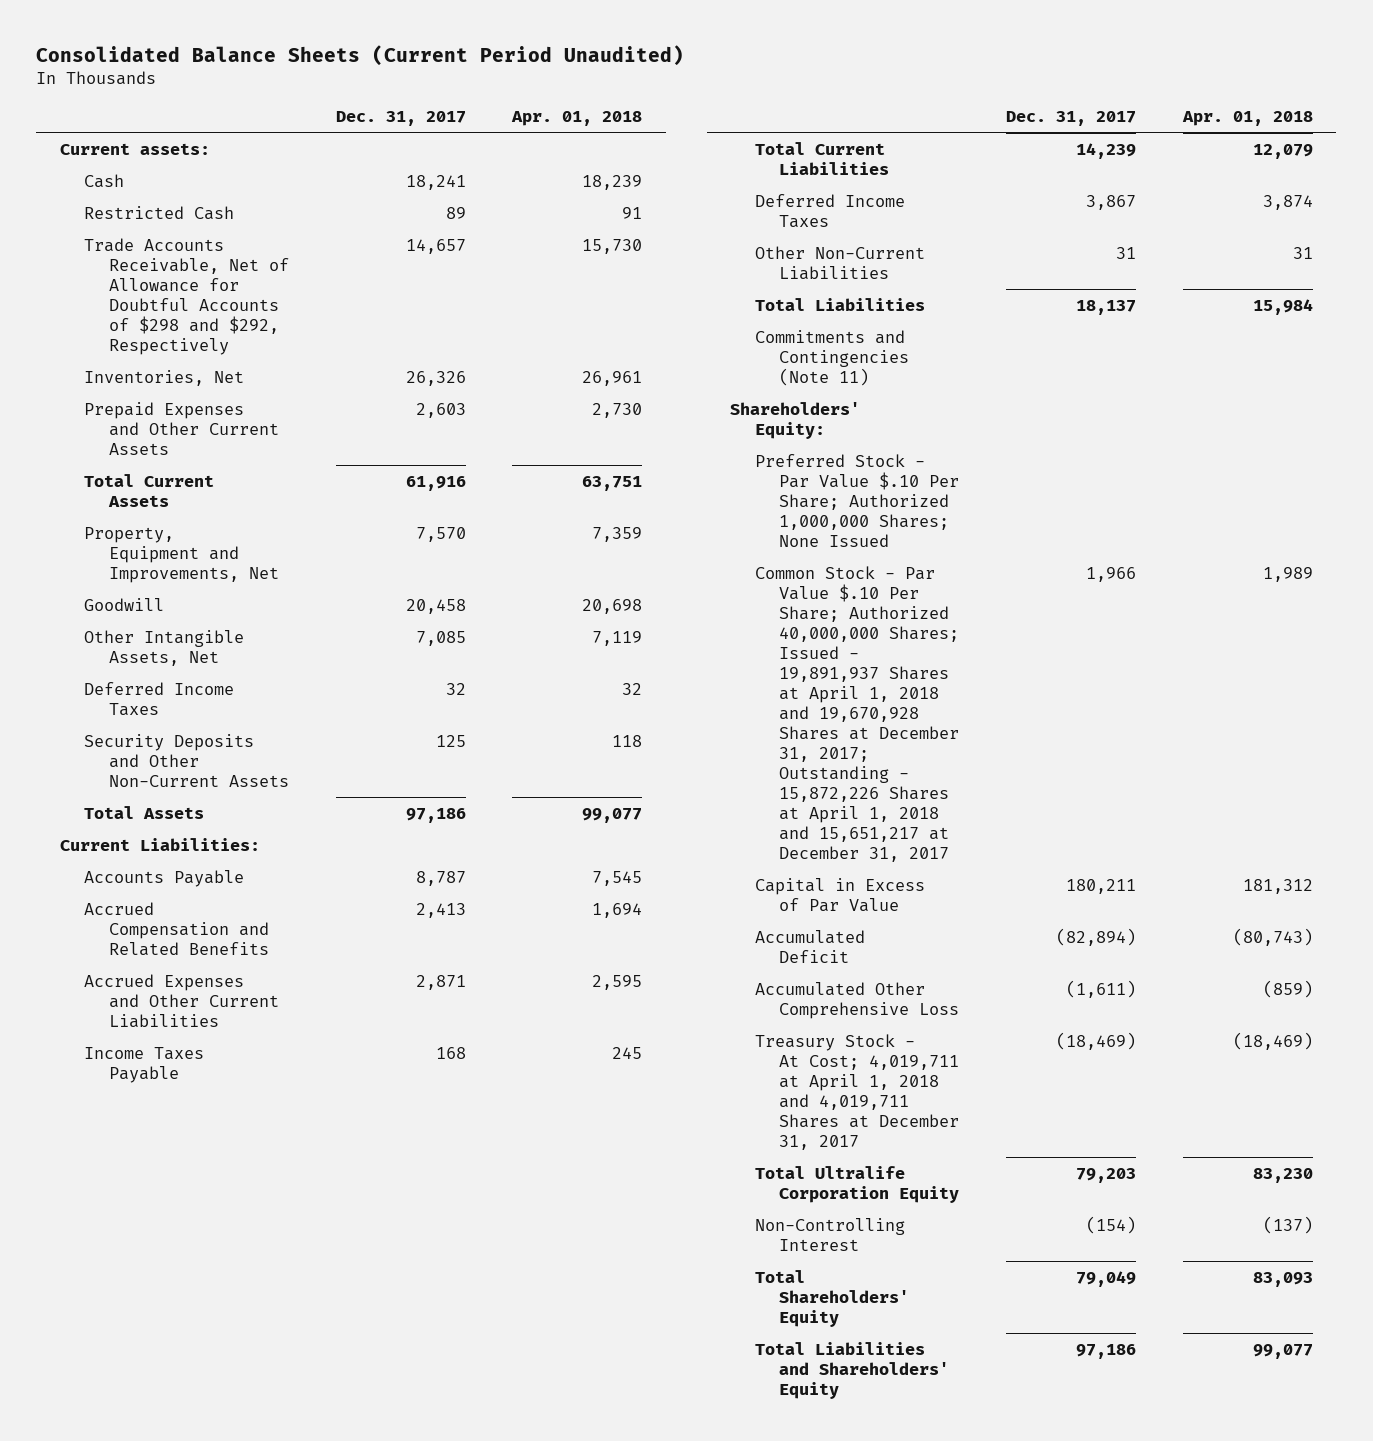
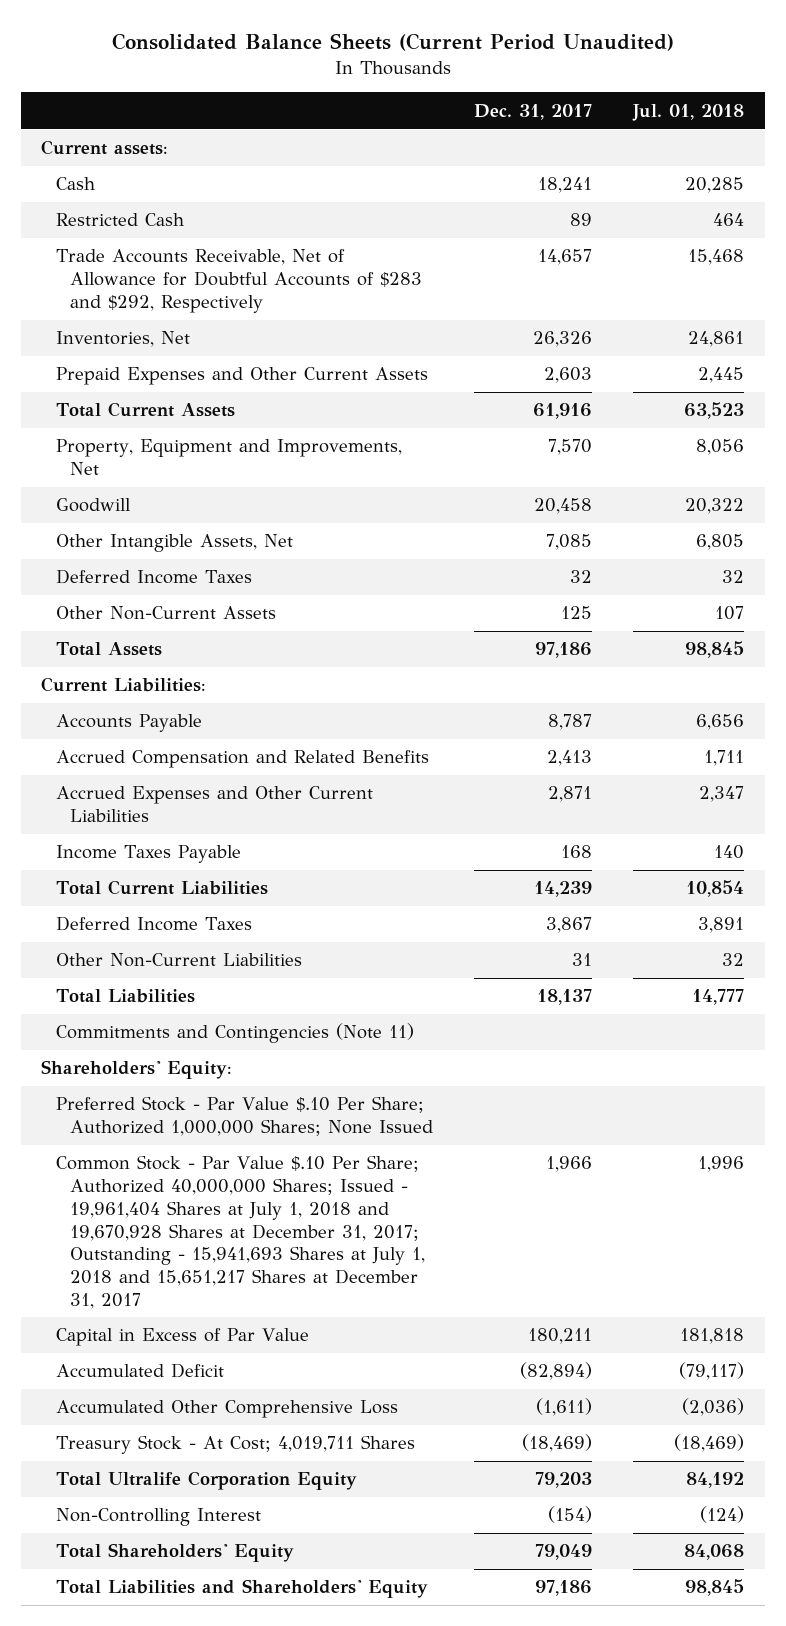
[511,111,643,127] Apr. 01, 2018 -> none
none -> [632,103,745,121] Jul. 01, 2018
[84,237,289,355] Trade Accounts Receivable, Net of Allowance for Doubtful Accounts of $298 and $292, Respectively -> [55,249,423,313] Trade Accounts Receivable, Net of Allowance for Doubtful Accounts of $283 and $292, Respectively
[84,733,289,787] Security Deposits and Other Non-Current Assets -> [55,606,276,621] Other Non-Current Assets
[754,565,960,862] Common Stock - Par Value $.10 Per Share; Authorized 40,000,000 Shares; Issued - 19,891,937 Shares at April 1, 2018 and 19,670,928 Shares at December 31, 2017; Outstanding - 15,872,226 Shares at April 1, 2018 and 15,651,217 at December 31, 2017 -> [55,1155,426,1309] Common Stock - Par Value $.10 Per Share; Authorized 40,000,000 Shares; Issued - 19,961,404 Shares at July 1, 2018 and 19,670,928 Shares at December 31, 2017; Outstanding - 15,941,693 Shares at July 1, 2018 and 15,651,217 Shares at December 31, 2017
[754,1033,960,1150] Treasury Stock - At Cost; 4,019,711 at April 1, 2018 and 4,019,711 Shares at December 31, 2017 -> [55,1435,415,1455] Treasury Stock - At Cost; 4,019,711 Shares

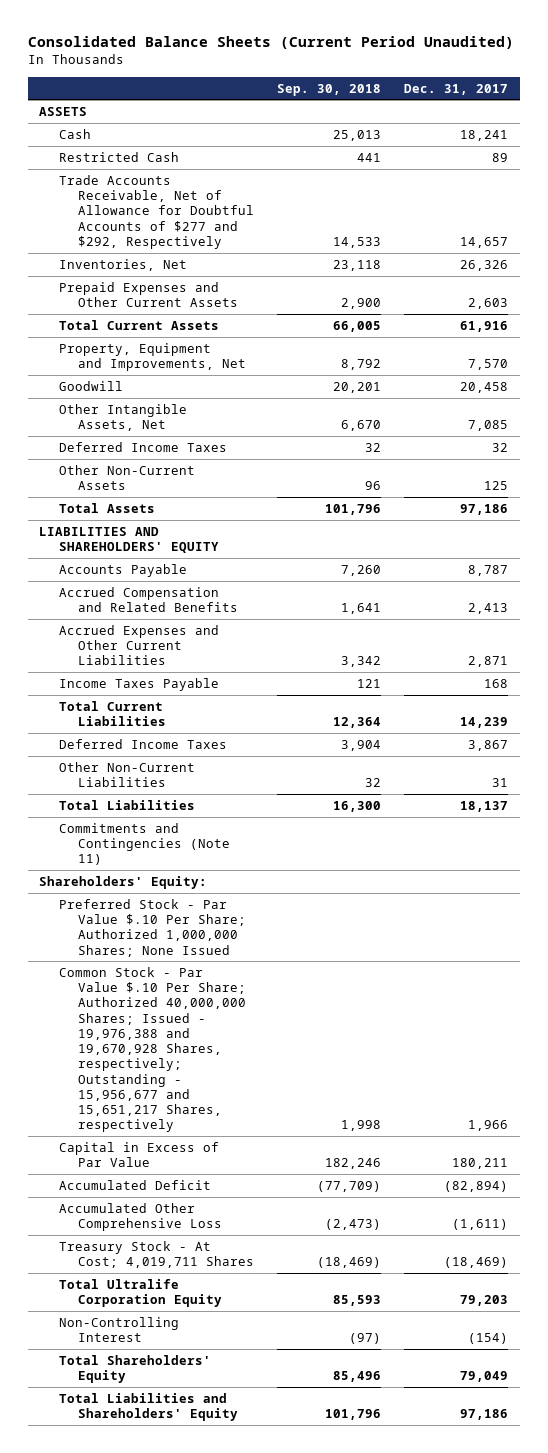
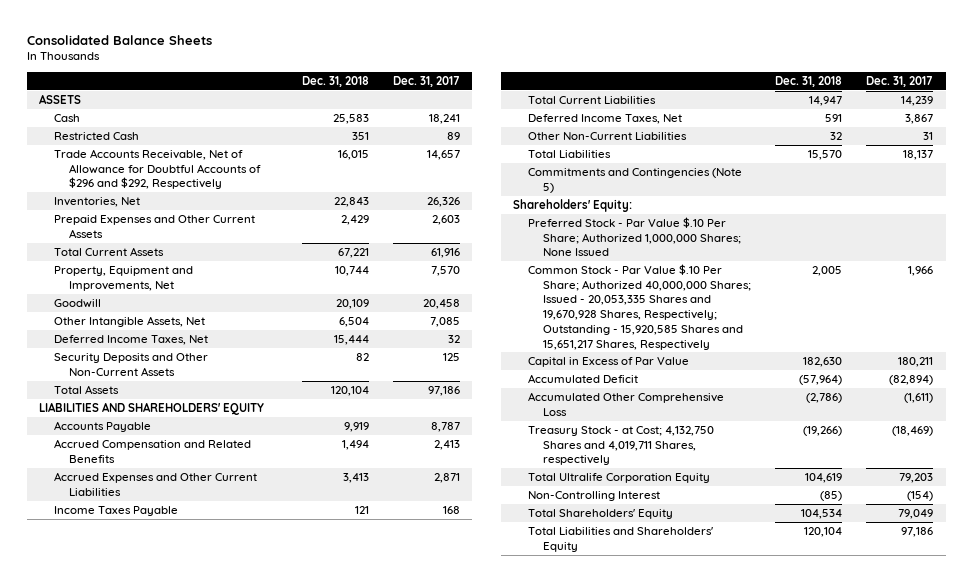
[28,36,515,50] Consolidated Balance Sheets (Current Period Unaudited) -> [27,34,213,45] Consolidated Balance Sheets
[277,83,382,96] Sep. 30, 2018 -> none
none -> [301,75,369,87] Dec. 31, 2018
[58,174,255,249] Trade Accounts Receivable, Net of Allowance for Doubtful Accounts of $277 and $292, Respectively -> [54,149,262,190] Trade Accounts Receivable, Net of Allowance for Doubtful Accounts of $296 and $292, Respectively
[58,441,227,452] Deferred Income Taxes -> [54,335,209,346] Deferred Income Taxes, Net
[58,464,195,491] Other Non-Current Assets -> [54,353,209,376] Security Deposits and Other Non-Current Assets
[58,738,227,749] Deferred Income Taxes -> [527,114,682,125] Deferred Income Taxes, Net
[58,822,231,866] Commitments and Contingencies (Note 11) -> [527,168,742,193] Commitments and Contingencies (Note 5)
[58,966,247,1133] Common Stock - Par Value $.10 Per Share; Authorized 40,000,000 Shares; Issued - 19,976,388 and 19,670,928 Shares, respectively; Outstanding - 15,956,677 and 15,651,217 Shares, respectively -> [527,264,751,350] Common Stock - Par Value $.10 Per Share; Authorized 40,000,000 Shares; Issued - 20,053,335 Shares and 19,670,928 Shares, Respectively; Outstanding - 15,920,585 Shares and 15,651,217 Shares, Respectively
[58,1240,255,1269] Treasury Stock - At Cost; 4,019,711 Shares -> [527,426,714,466] Treasury Stock - at Cost; 4,132,750 Shares and 4,019,711 Shares, respectively

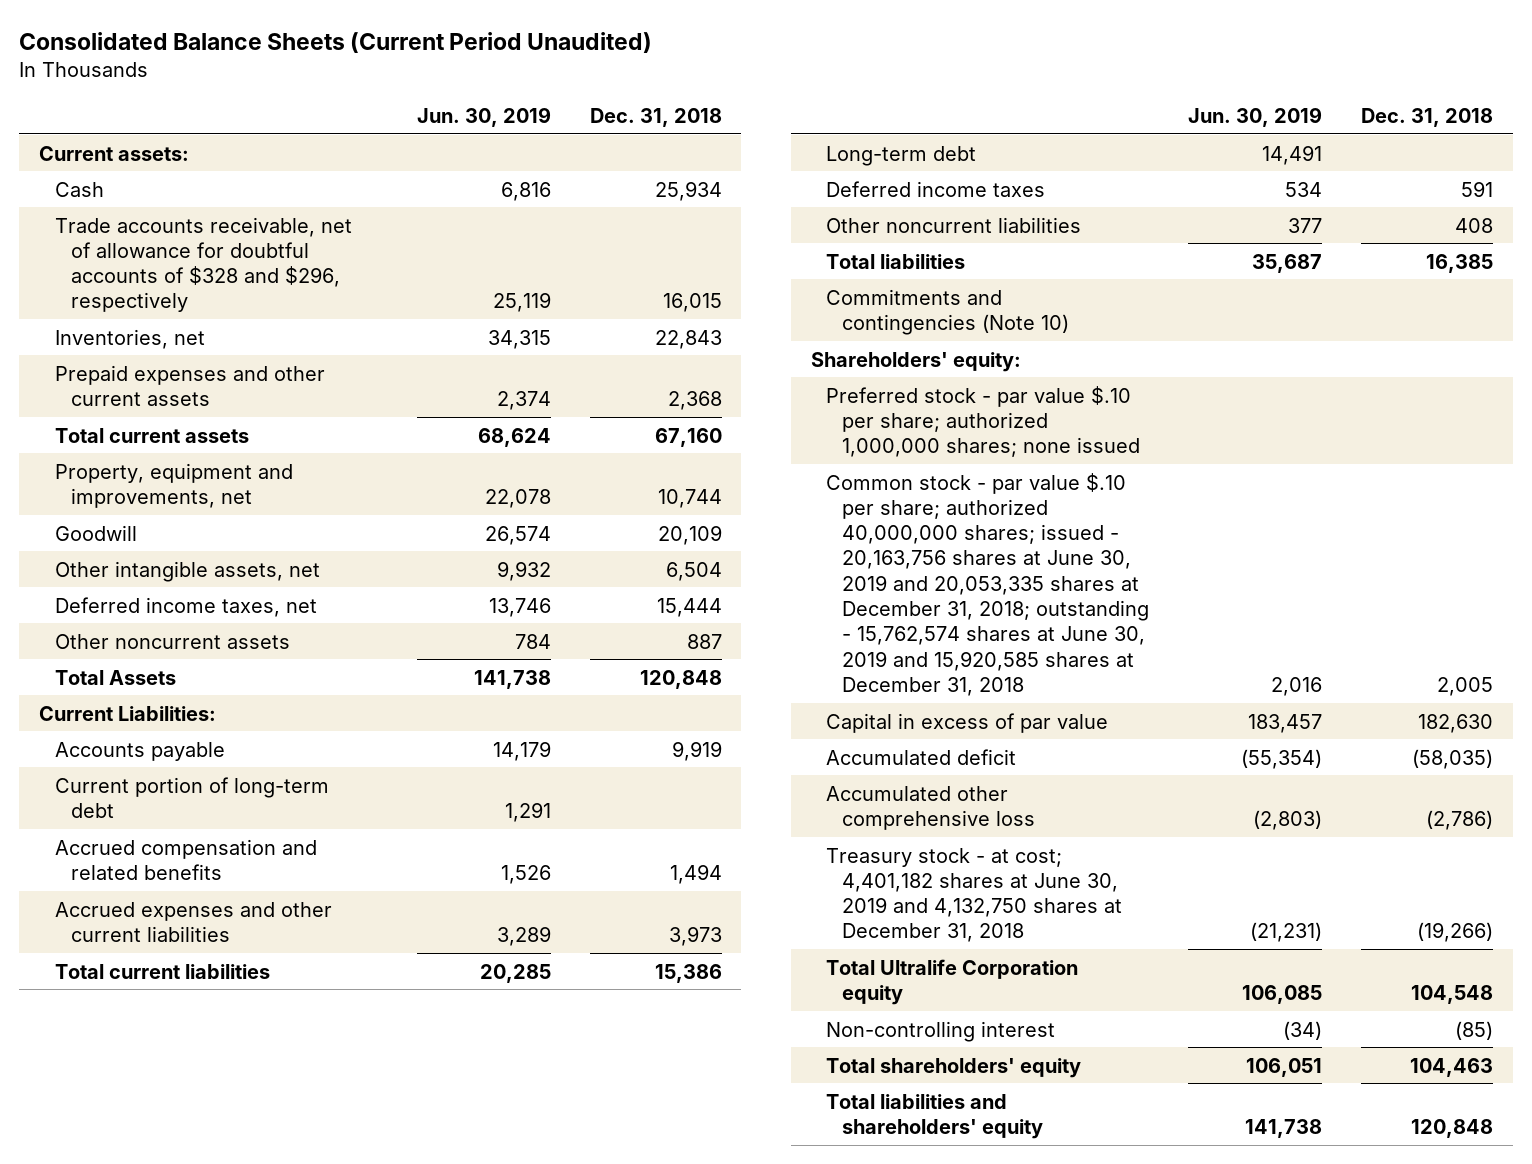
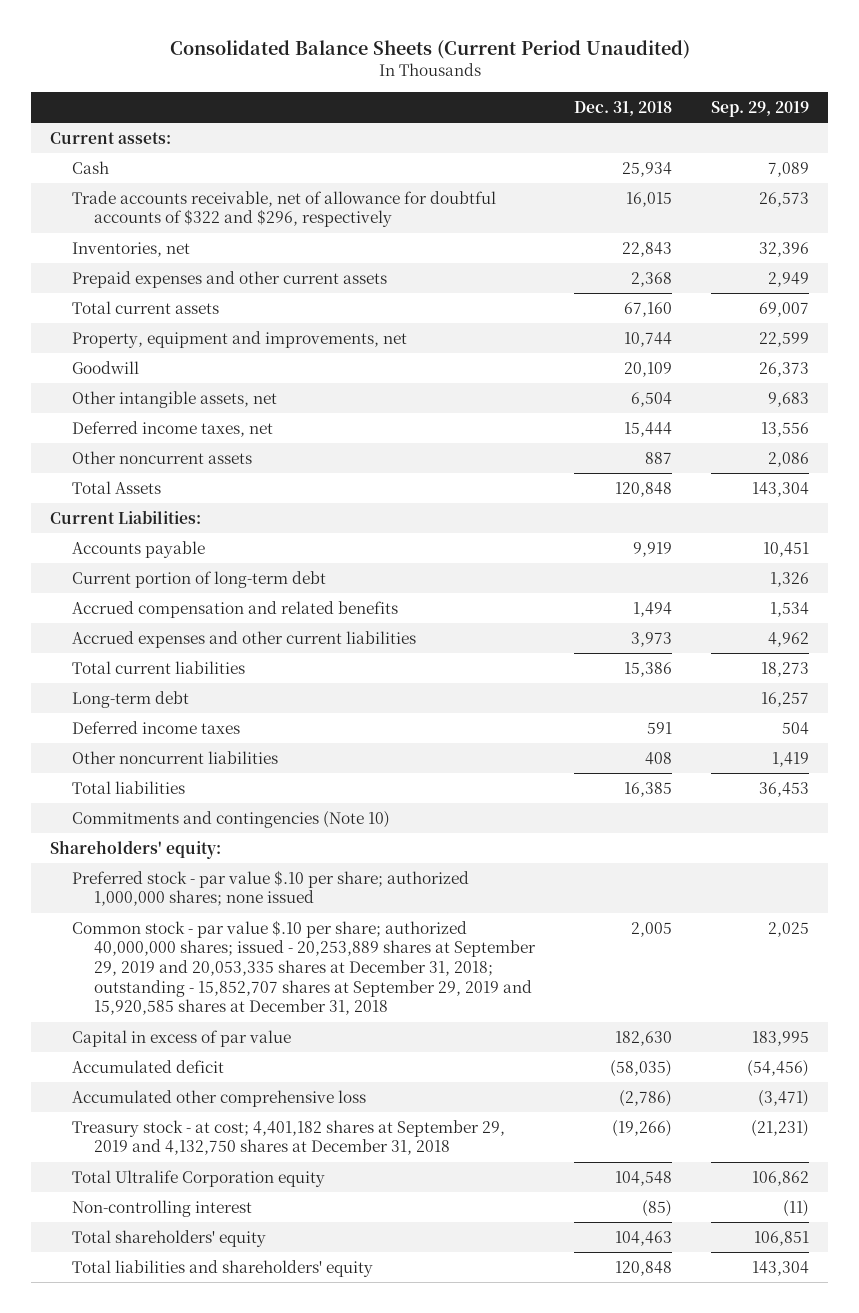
[416,106,551,127] Jun. 30, 2019 -> none
none -> [710,100,809,117] Sep. 29, 2019
[54,216,352,313] Trade accounts receivable, net of allowance for doubtful accounts of $328 and $296, respectively -> [72,190,497,228] Trade accounts receivable, net of allowance for doubtful accounts of $322 and $296, respectively
[826,472,1150,696] Common stock - par value $.10 per share; authorized 40,000,000 shares; issued - 20,163,756 shares at June 30, 2019 and 20,053,335 shares at December 31, 2018; outstanding - 15,762,574 shares at June 30, 2019 and 15,920,585 shares at December 31, 2018 -> [72,919,536,1016] Common stock - par value $.10 per share; authorized 40,000,000 shares; issued - 20,253,889 shares at September 29, 2019 and 20,053,335 shares at December 31, 2018; outstanding - 15,852,707 shares at September 29, 2019 and 15,920,585 shares at December 31, 2018
[826,847,1123,943] Treasury stock - at cost; 4,401,182 shares at June 30, 2019 and 4,132,750 shares at December 31, 2018 -> [72,1119,506,1156] Treasury stock - at cost; 4,401,182 shares at September 29, 2019 and 4,132,750 shares at December 31, 2018

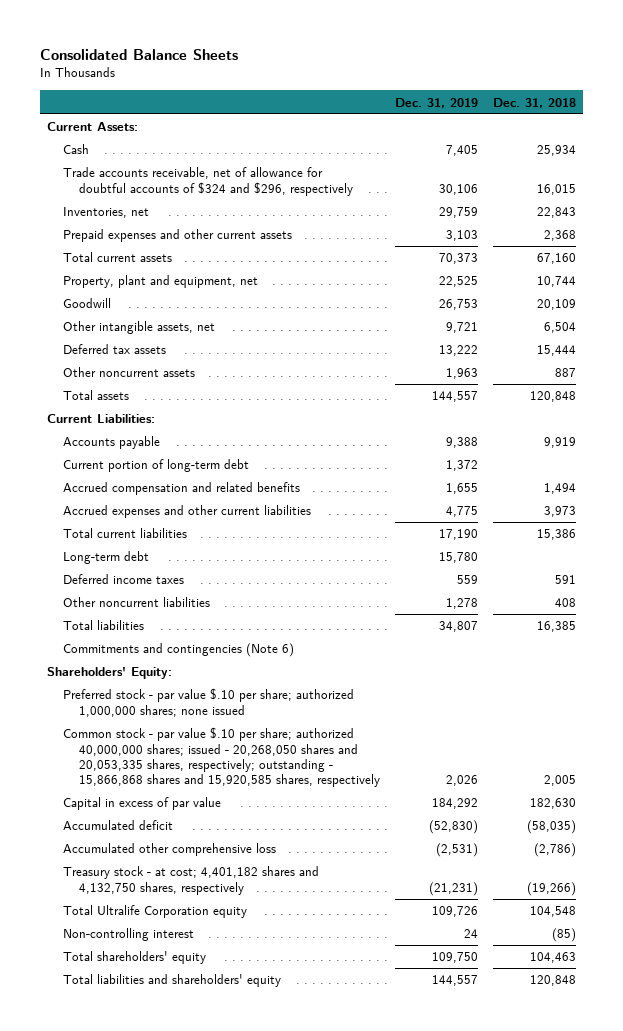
[169,40,690,60] Consolidated Balance Sheets (Current Period Unaudited) -> [39,48,238,60] Consolidated Balance Sheets
[710,100,809,117] Sep. 29, 2019 -> none
none -> [395,97,479,108] Dec. 31, 2019
[50,131,172,144] Current assets: -> [47,122,139,132] Current Assets:
[72,190,497,228] Trade accounts receivable, net of allowance for doubtful accounts of $322 and $296, respectively -> [63,167,354,196] Trade accounts receivable, net of allowance for doubtful accounts of $324 and $296, respectively
[72,330,408,348] Property, equipment and improvements, net -> [63,275,259,289] Property, plant and equipment, net
[72,420,274,437] Deferred income taxes, net -> [63,344,167,355] Deferred tax assets
[72,480,162,494] Total Assets -> [63,390,130,401] Total assets
[72,810,391,828] Commitments and contingencies (Note 10) -> [63,643,295,658] Commitments and contingencies (Note 6)
[50,839,222,859] Shareholders' equity: -> [47,667,173,680] Shareholders' Equity:
[72,919,536,1016] Common stock - par value $.10 per share; authorized 40,000,000 shares; issued - 20,253,889 shares at September 29, 2019 and 20,053,335 shares at December 31, 2018; outstanding - 15,852,707 shares at September 29, 2019 and 15,920,585 shares at December 31, 2018 -> [63,727,381,788] Common stock - par value $.10 per share; authorized 40,000,000 shares; issued - 20,268,050 shares and 20,053,335 shares, respectively; outstanding - 15,866,868 shares and 15,920,585 shares, respectively
[72,1119,506,1156] Treasury stock - at cost; 4,401,182 shares at September 29, 2019 and 4,132,750 shares at December 31, 2018 -> [63,866,320,895] Treasury stock - at cost; 4,401,182 shares and 4,132,750 shares, respectively

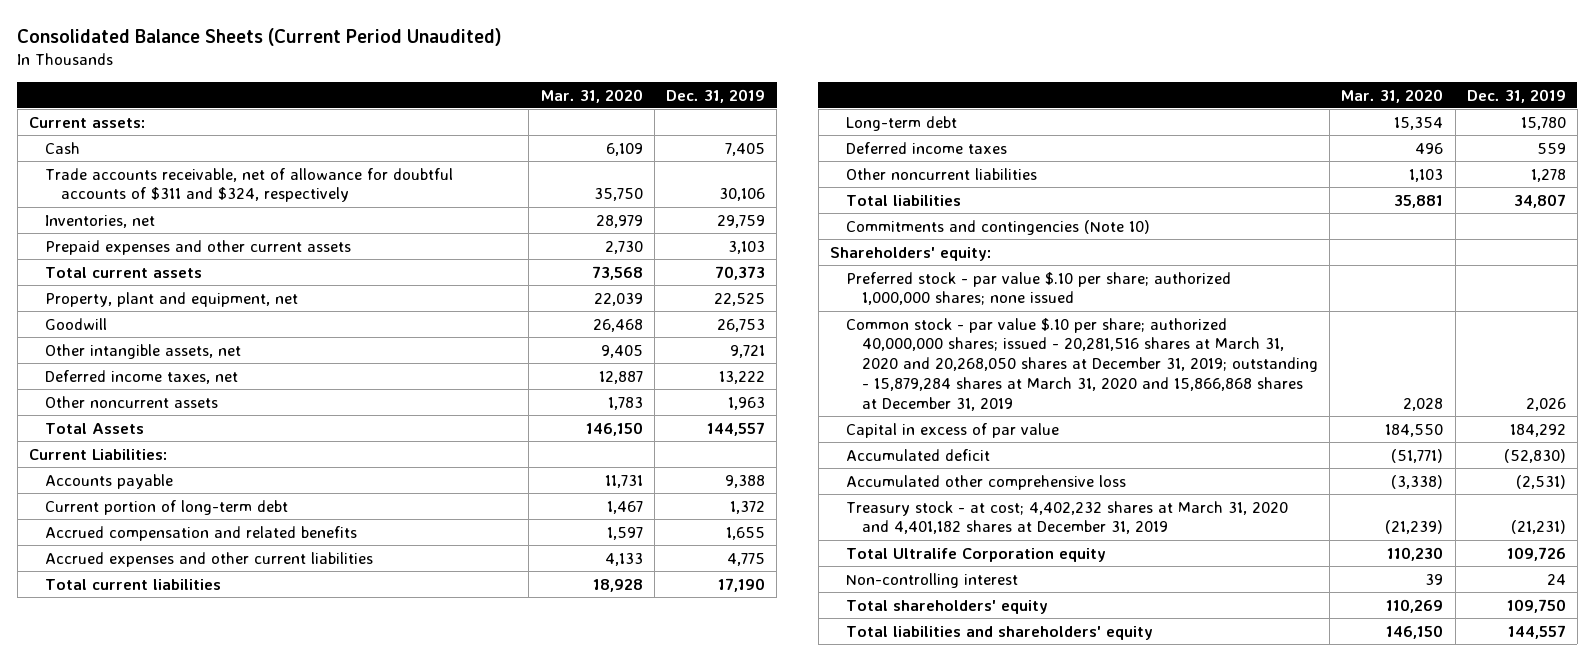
[39,48,238,60] Consolidated Balance Sheets -> [17,27,503,46] Consolidated Balance Sheets (Current Period Unaudited)
[493,97,577,108] Dec. 31, 2018 -> none
none -> [540,88,643,103] Mar. 31, 2020
[47,122,139,132] Current Assets: -> [28,116,145,128] Current assets:
[63,167,354,196] Trade accounts receivable, net of allowance for doubtful accounts of $324 and $296, respectively -> [45,167,454,203] Trade accounts receivable, net of allowance for doubtful accounts of $311 and $324, respectively
[63,344,167,355] Deferred tax assets -> [45,369,239,384] Deferred income taxes, net
[63,390,130,401] Total assets -> [45,422,145,434] Total Assets
[63,643,295,658] Commitments and contingencies (Note 6) -> [845,219,1150,235] Commitments and contingencies (Note 10)
[47,667,173,680] Shareholders' Equity: -> [829,246,991,261] Shareholders' equity:
[63,727,381,788] Common stock - par value $.10 per share; authorized 40,000,000 shares; issued - 20,268,050 shares and 20,053,335 shares, respectively; outstanding - 15,866,868 shares and 15,920,585 shares, respectively -> [845,317,1319,411] Common stock - par value $.10 per share; authorized 40,000,000 shares; issued - 20,281,516 shares at March 31, 2020 and 20,268,050 shares at December 31, 2019; outstanding - 15,879,284 shares at March 31, 2020 and 15,866,868 shares at December 31, 2019
[63,866,320,895] Treasury stock - at cost; 4,401,182 shares and 4,132,750 shares, respectively -> [845,500,1288,535] Treasury stock - at cost; 4,402,232 shares at March 31, 2020 and 4,401,182 shares at December 31, 2019

